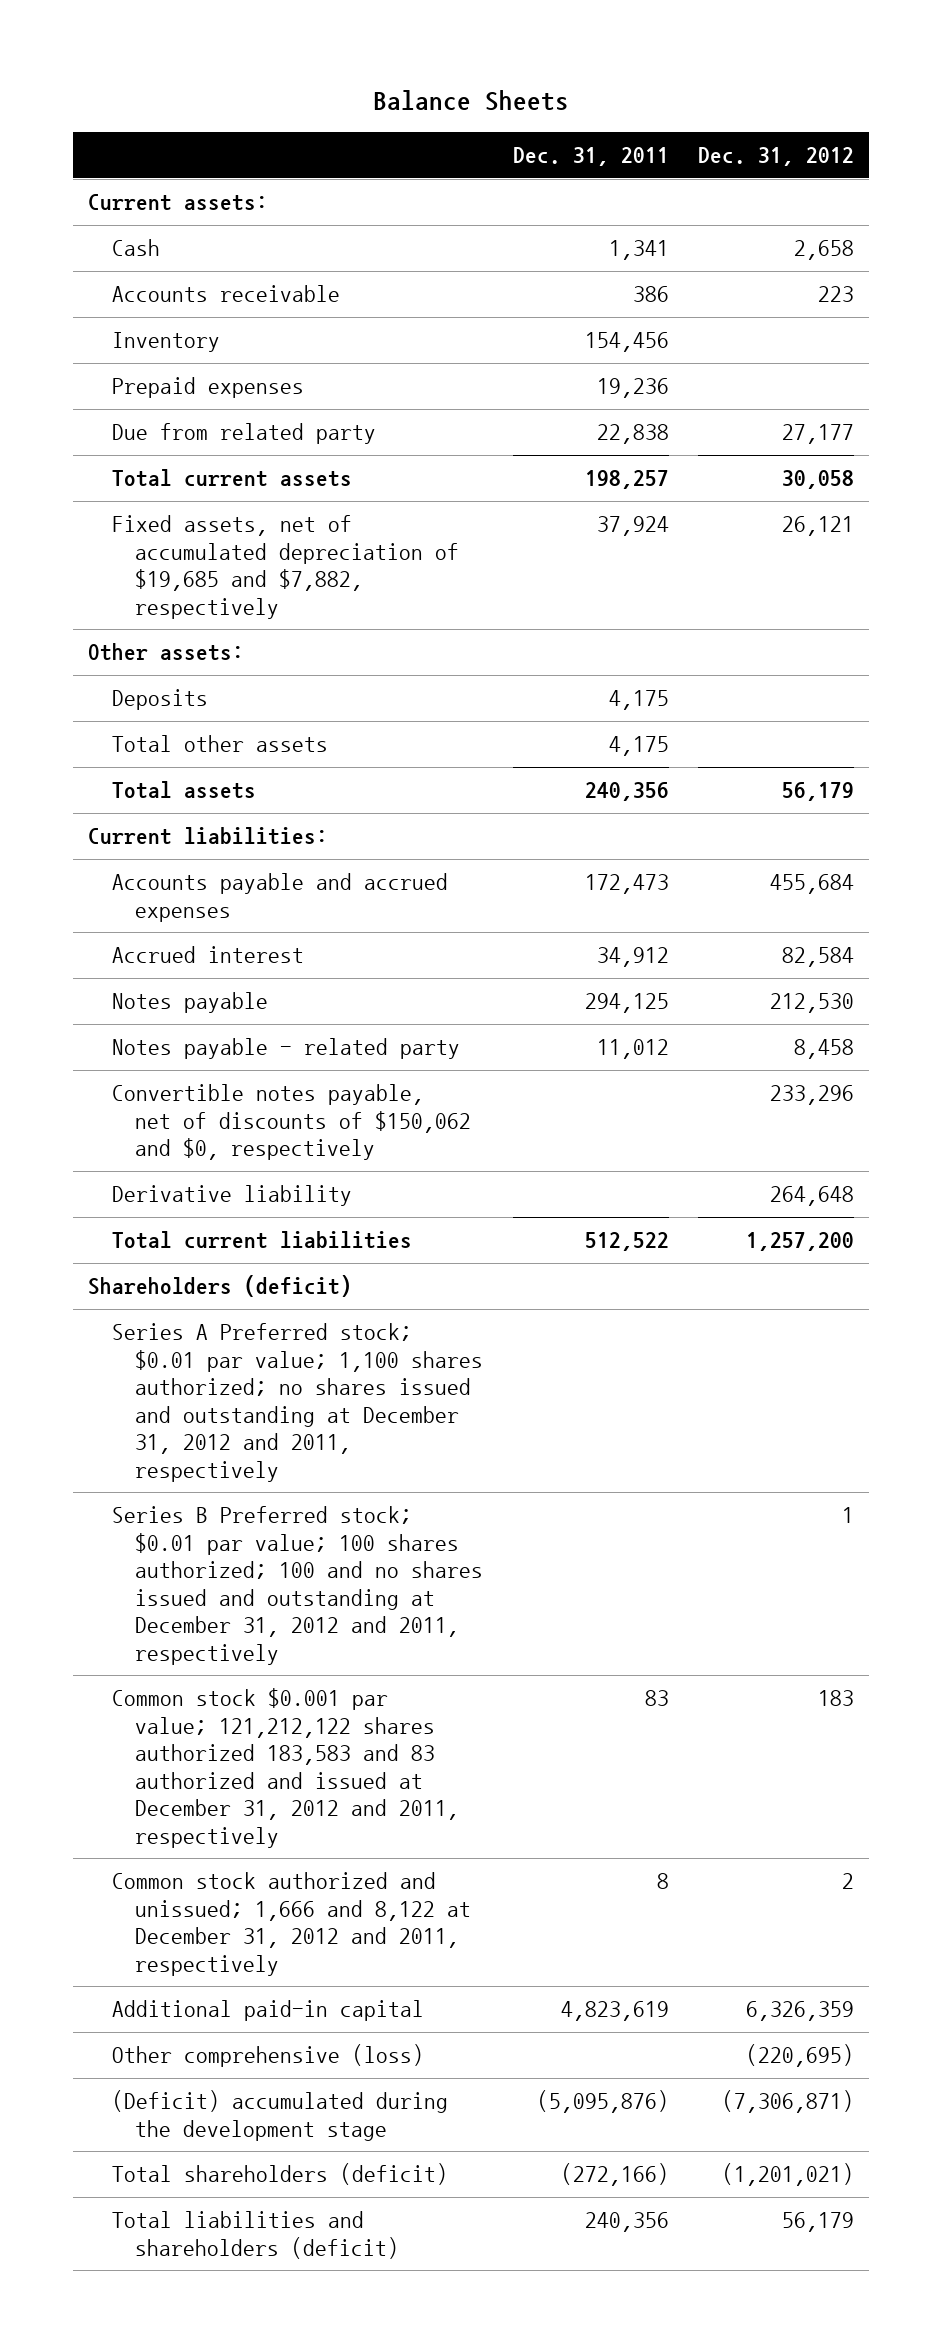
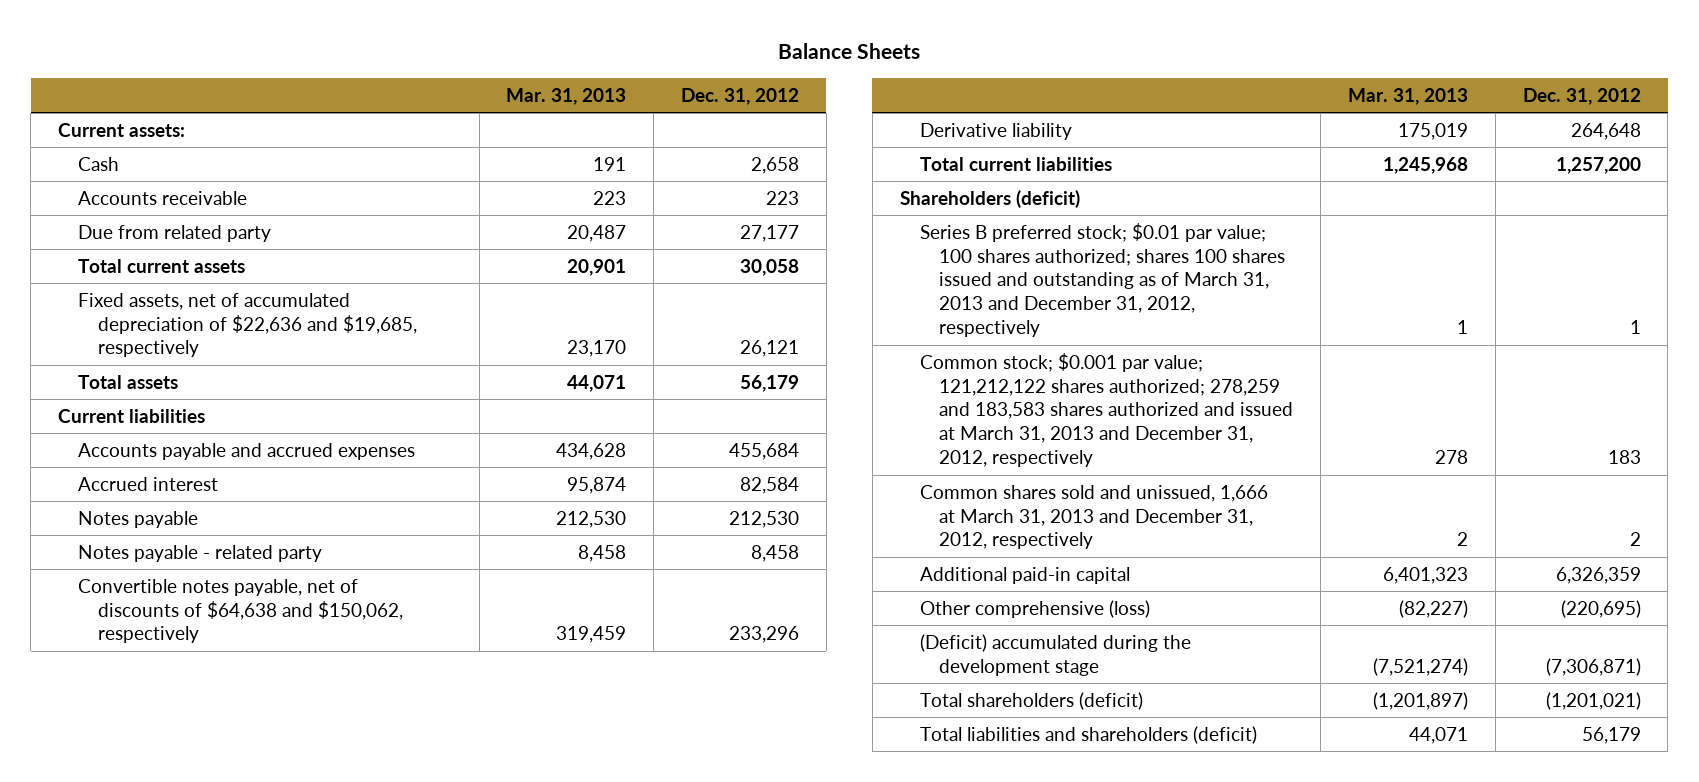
[512,147,669,167] Dec. 31, 2011 -> none
none -> [506,87,627,105] Mar. 31, 2013
[111,332,220,353] Inventory -> none
[111,377,304,399] Prepaid expenses -> none
[87,643,244,662] Other assets: -> none
[111,689,208,711] Deposits -> none
[111,735,328,753] Total other assets -> none
[111,515,460,619] Fixed assets, net of accumulated depreciation of $19,685 and $7,882, respectively -> [77,292,417,358] Fixed assets, net of accumulated depreciation of $22,636 and $19,685, respectively
[87,827,328,846] Current liabilities: -> [58,408,206,423] Current liabilities
[111,1084,472,1161] Convertible notes payable, net of discounts of $150,062 and $0, respectively -> [77,578,403,644] Convertible notes payable, net of discounts of $64,638 and $150,062, respectively
[111,1323,484,1482] Series A Preferred stock; $0.01 par value; 1,100 shares authorized; no shares issued and outstanding at December 31, 2012 and 2011, respectively -> none
[111,1506,484,1665] Series B Preferred stock; $0.01 par value; 100 shares authorized; 100 and no shares issued and outstanding at December 31, 2012 and 2011, respectively -> [919,222,1286,338] Series B preferred stock; $0.01 par value; 100 shares authorized; shares 100 shares issued and outstanding as of March 31, 2013 and December 31, 2012, respectively
[111,1688,460,1848] Common stock $0.001 par value; 121,212,122 shares authorized 183,583 and 83 authorized and issued at December 31, 2012 and 2011, respectively -> [919,352,1294,468] Common stock; $0.001 par value; 121,212,122 shares authorized; 278,259 and 183,583 shares authorized and issued at March 31, 2013 and December 31, 2012, respectively
[111,1872,472,1976] Common stock authorized and unissued; 1,666 and 8,122 at December 31, 2012 and 2011, respectively -> [919,484,1268,550] Common shares sold and unissued, 1,666 at March 31, 2013 and December 31, 2012, respectively

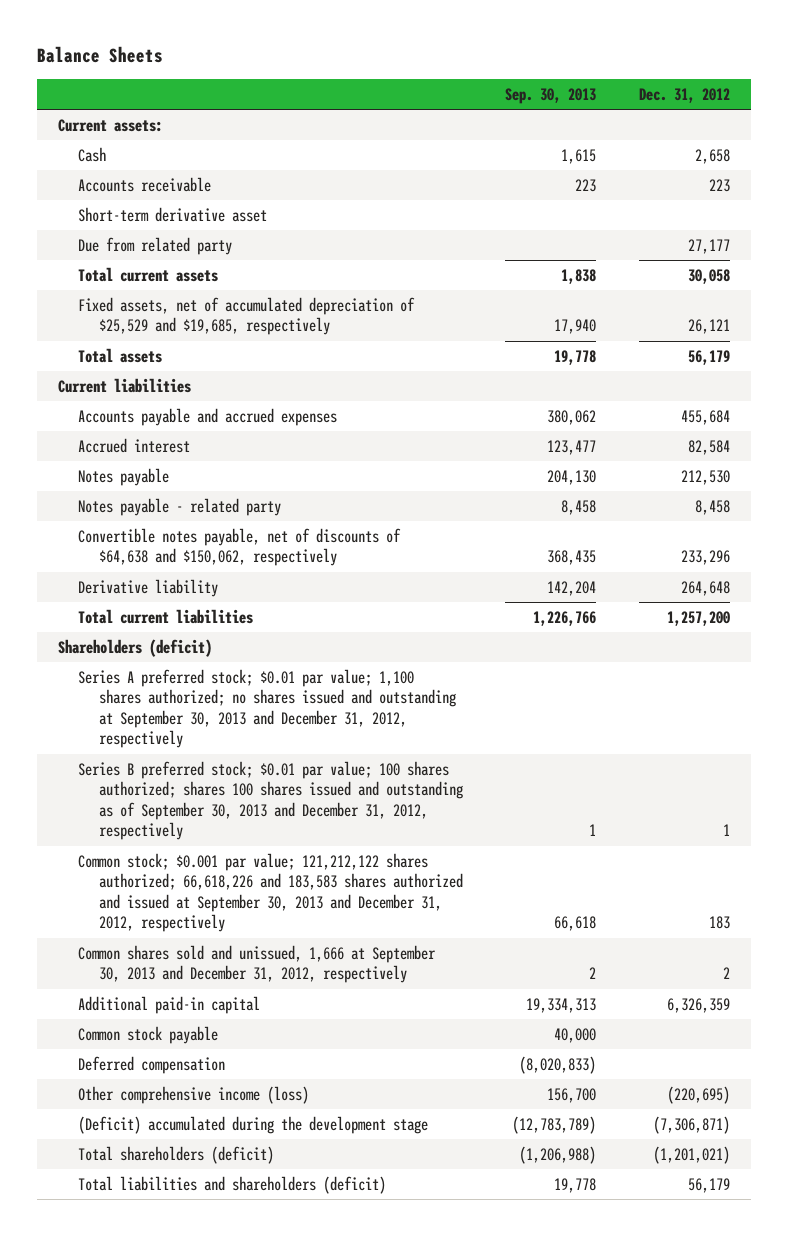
[506,87,627,105] Mar. 31, 2013 -> none
none -> [505,87,597,104] Sep. 30, 2013
none -> [78,206,268,222] Short-term derivative asset
[77,292,417,358] Fixed assets, net of accumulated depreciation of $22,636 and $19,685, respectively -> [78,296,416,336] Fixed assets, net of accumulated depreciation of $25,529 and $19,685, respectively
none -> [78,668,456,749] Series A preferred stock; $0.01 par value; 1,100 shares authorized; no shares issued and outstanding at September 30, 2013 and December 31, 2012, respectively
[919,222,1286,338] Series B preferred stock; $0.01 par value; 100 shares authorized; shares 100 shares issued and outstanding as of March 31, 2013 and December 31, 2012, respectively -> [78,760,463,841] Series B preferred stock; $0.01 par value; 100 shares authorized; shares 100 shares issued and outstanding as of September 30, 2013 and December 31, 2012, respectively
[919,352,1294,468] Common stock; $0.001 par value; 121,212,122 shares authorized; 278,259 and 183,583 shares authorized and issued at March 31, 2013 and December 31, 2012, respectively -> [78,852,463,933] Common stock; $0.001 par value; 121,212,122 shares authorized; 66,618,226 and 183,583 shares authorized and issued at September 30, 2013 and December 31, 2012, respectively
[919,484,1268,550] Common shares sold and unissued, 1,666 at March 31, 2013 and December 31, 2012, respectively -> [78,944,437,984] Common shares sold and unissued, 1,666 at September 30, 2013 and December 31, 2012, respectively
none -> [78,1025,219,1044] Common stock payable
none -> [78,1055,226,1074] Deferred compensation
[919,599,1150,618] Other comprehensive (loss) -> [78,1085,310,1104] Other comprehensive income (loss)

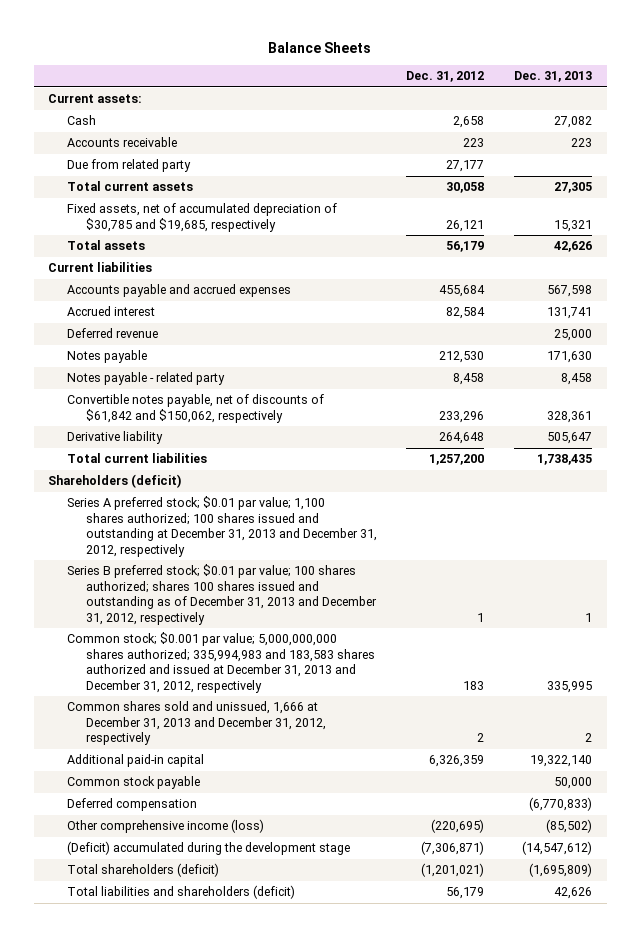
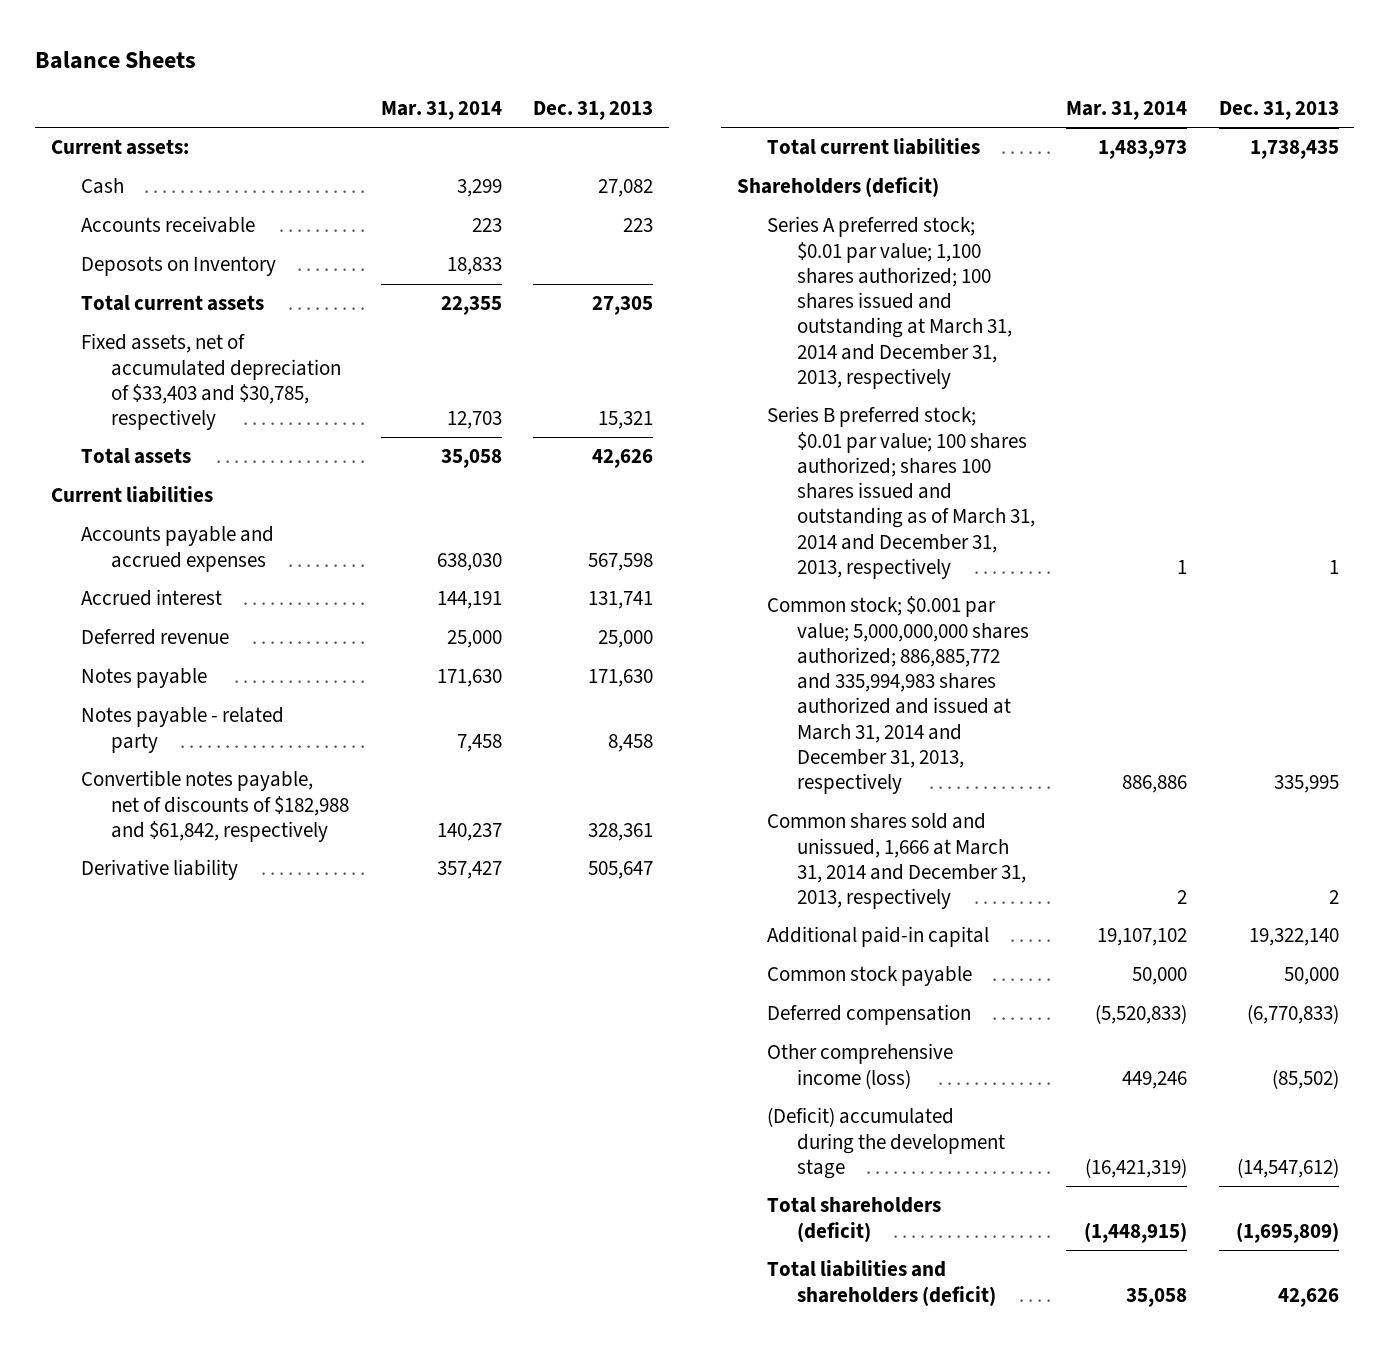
[406,71,485,83] Dec. 31, 2012 -> none
none -> [380,101,502,121] Mar. 31, 2014
[67,159,192,173] Due from related party -> none
none -> [81,256,277,277] Deposots on Inventory
[67,203,338,232] Fixed assets, net of accumulated depreciation of $30,785 and $19,685, respectively -> [81,333,342,431] Fixed assets, net of accumulated depreciation of $33,403 and $30,785, respectively
[67,394,325,423] Convertible notes payable, net of discounts of $61,842 and $150,062, respectively -> [81,770,350,842] Convertible notes payable, net of discounts of $182,988 and $61,842, respectively
[67,496,378,557] Series A preferred stock; $0.01 par value; 1,100 shares authorized; 100 shares issued and outstanding at December 31, 2013 and December 31, 2012, respectively -> [766,216,1013,390] Series A preferred stock; $0.01 par value; 1,100 shares authorized; 100 shares issued and outstanding at March 31, 2014 and December 31, 2013, respectively
[67,564,378,625] Series B preferred stock; $0.01 par value; 100 shares authorized; shares 100 shares issued and outstanding as of December 31, 2013 and December 31, 2012, respectively -> [766,406,1036,580] Series B preferred stock; $0.01 par value; 100 shares authorized; shares 100 shares issued and outstanding as of March 31, 2014 and December 31, 2013, respectively
[67,632,376,693] Common stock; $0.001 par value; 5,000,000,000 shares authorized; 335,994,983 and 183,583 shares authorized and issued at December 31, 2013 and December 31, 2012, respectively -> [766,596,1030,795] Common stock; $0.001 par value; 5,000,000,000 shares authorized; 886,885,772 and 335,994,983 shares authorized and issued at March 31, 2014 and December 31, 2013, respectively
[67,701,327,746] Common shares sold and unissued, 1,666 at December 31, 2013 and December 31, 2012, respectively -> [766,813,1027,910] Common shares sold and unissued, 1,666 at March 31, 2014 and December 31, 2013, respectively

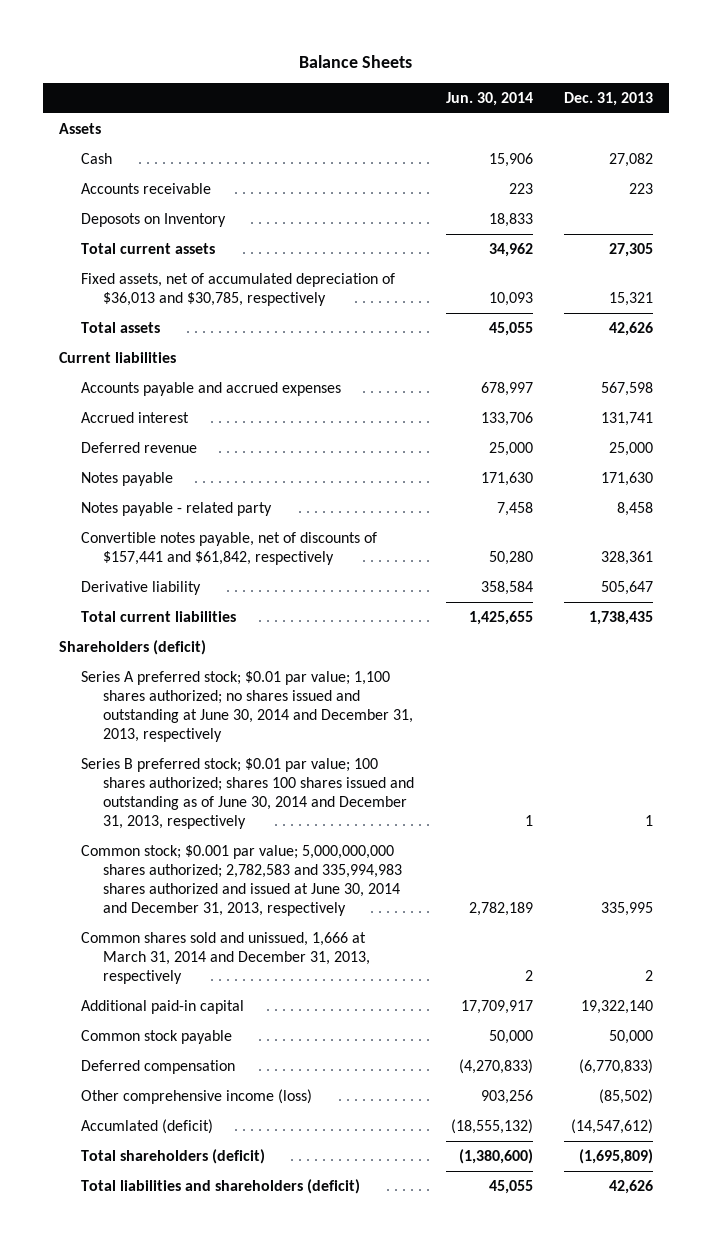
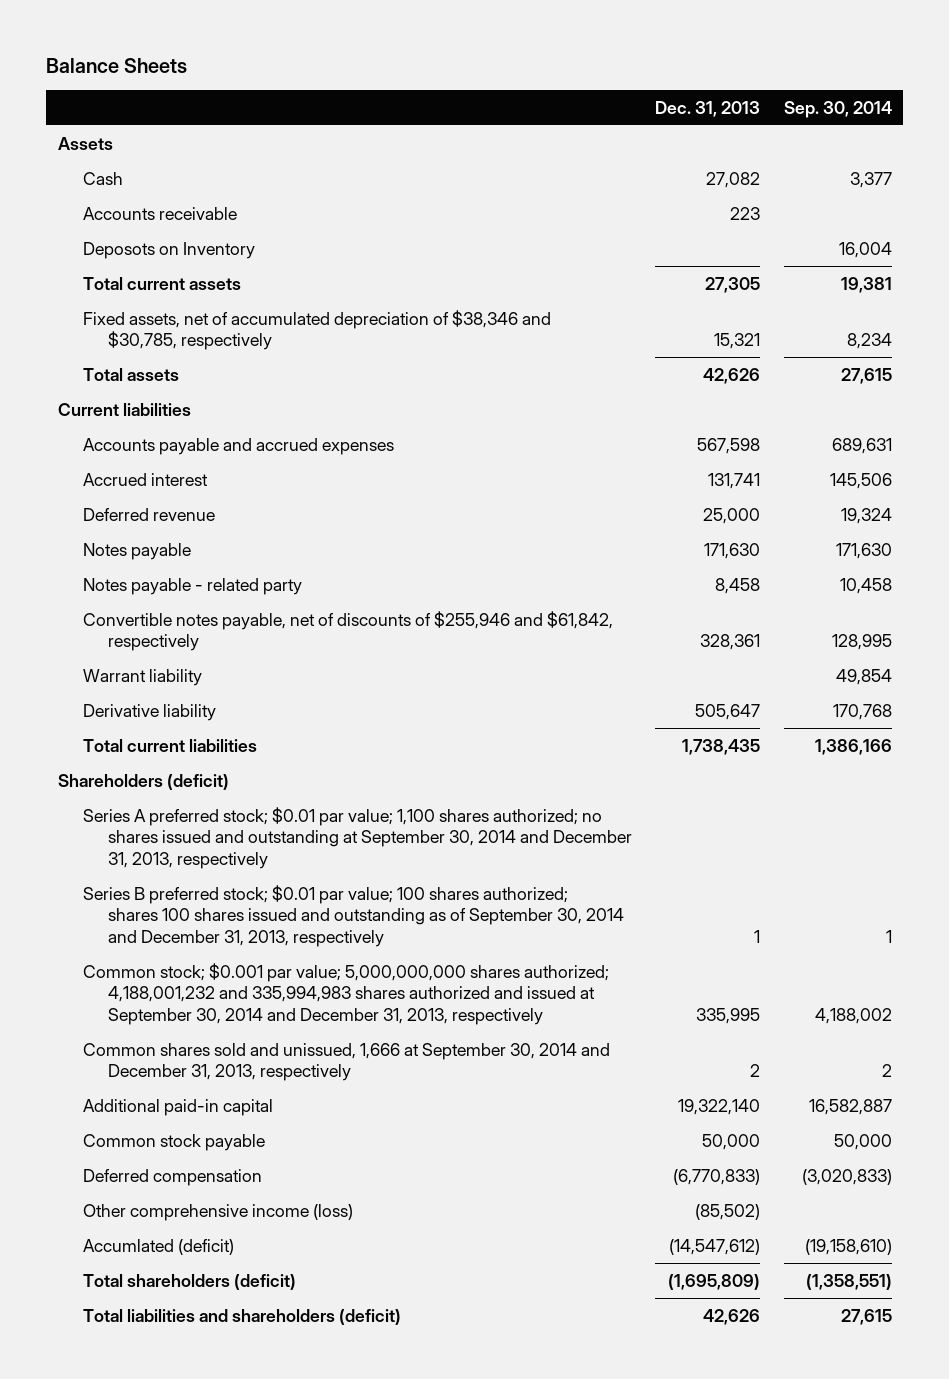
[445,92,533,107] Jun. 30, 2014 -> none
none -> [783,100,892,118] Sep. 30, 2014
[81,272,396,307] Fixed assets, net of accumulated depreciation of $36,013 and $30,785, respectively -> [82,309,551,351] Fixed assets, net of accumulated depreciation of $38,346 and $30,785, respectively
[81,531,378,566] Convertible notes payable, net of discounts of $157,441 and $61,842, respectively -> [82,610,613,652] Convertible notes payable, net of discounts of $255,946 and $61,842, respectively
none -> [82,668,202,686] Warrant liability
[81,670,413,743] Series A preferred stock; $0.01 par value; 1,100 shares authorized; no shares issued and outstanding at June 30, 2014 and December 31, 2013, respectively -> [82,806,632,869] Series A preferred stock; $0.01 par value; 1,100 shares authorized; no shares issued and outstanding at September 30, 2014 and December 31, 2013, respectively
[81,757,414,830] Series B preferred stock; $0.01 par value; 100 shares authorized; shares 100 shares issued and outstanding as of June 30, 2014 and December 31, 2013, respectively -> [82,884,624,947] Series B preferred stock; $0.01 par value; 100 shares authorized; shares 100 shares issued and outstanding as of September 30, 2014 and December 31, 2013, respectively
[81,844,402,917] Common stock; $0.001 par value; 5,000,000,000 shares authorized; 2,782,583 and 335,994,983 shares authorized and issued at June 30, 2014 and December 31, 2013, respectively -> [82,962,609,1025] Common stock; $0.001 par value; 5,000,000,000 shares authorized; 4,188,001,232 and 335,994,983 shares authorized and issued at September 30, 2014 and December 31, 2013, respectively
[81,931,370,985] Common shares sold and unissued, 1,666 at March 31, 2014 and December 31, 2013, respectively -> [82,1042,610,1082] Common shares sold and unissued, 1,666 at September 30, 2014 and December 31, 2013, respectively

